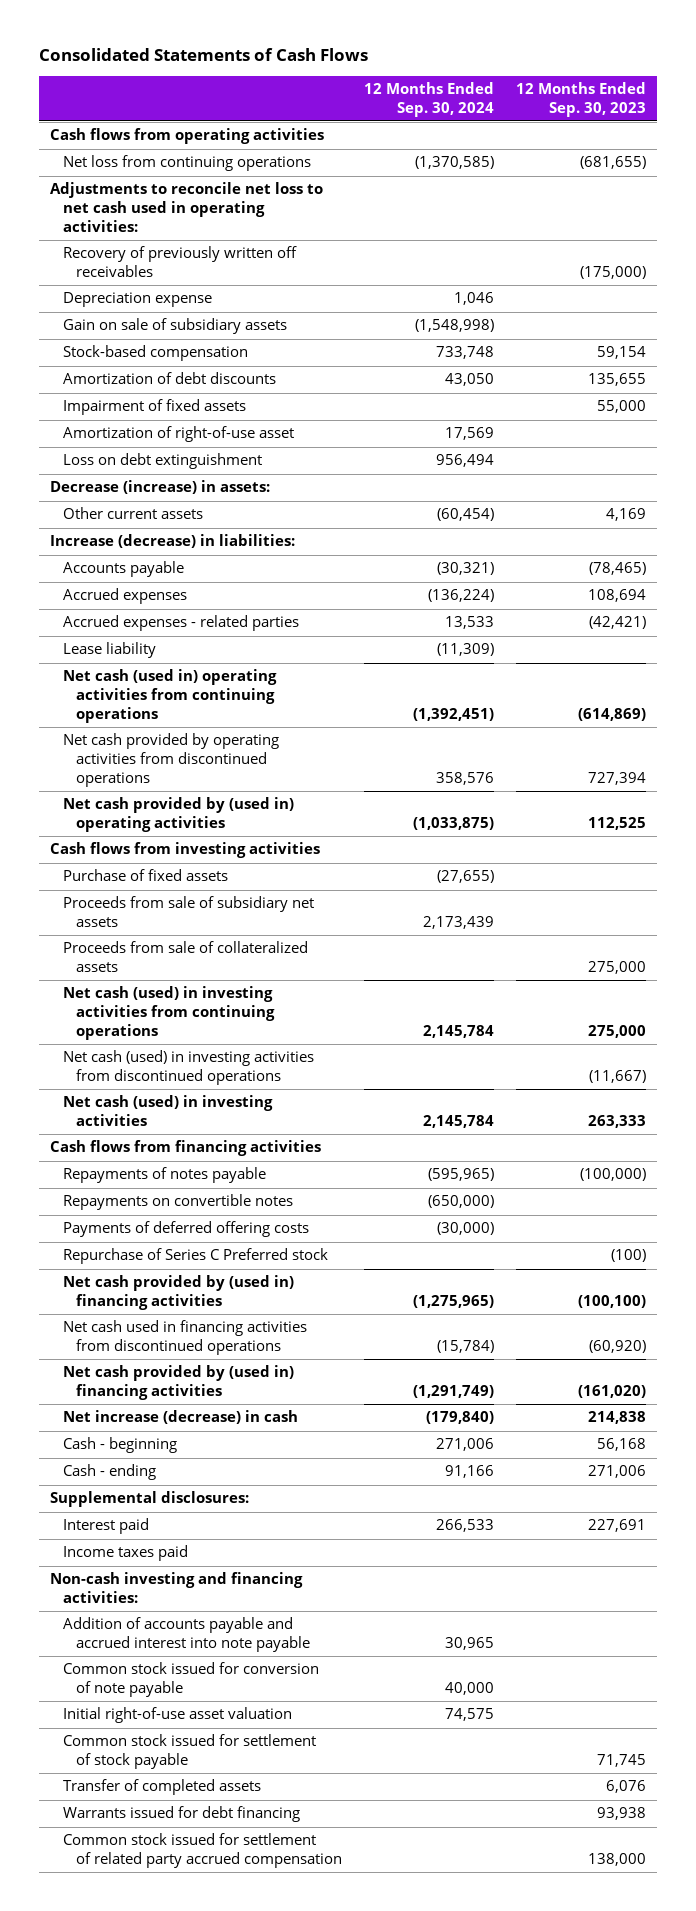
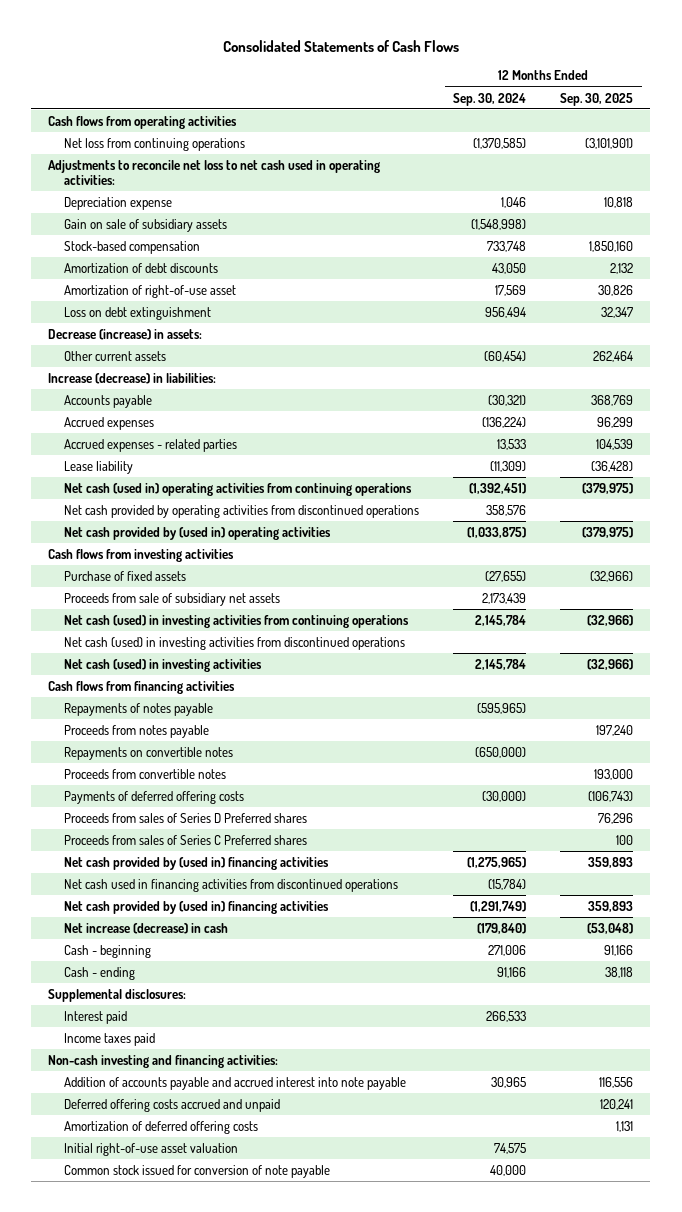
[516,81,647,117] 12 Months Ended Sep. 30, 2023 -> none
none -> [560,92,634,106] Sep. 30, 2025
[63,246,298,278] Recovery of previously written off receivables -> none
[63,399,247,416] Impairment of fixed assets -> none
[63,941,309,973] Proceeds from sale of collateralized assets -> none
none -> [63,724,209,738] Proceeds from notes payable
none -> [63,768,226,779] Proceeds from convertible notes
[63,1248,329,1265] Repurchase of Series C Preferred stock -> none
none -> [63,812,307,823] Proceeds from sales of Series D Preferred shares
none -> [63,834,307,845] Proceeds from sales of Series C Preferred shares
none -> [63,1098,280,1112] Deferred offering costs accrued and unpaid
none -> [63,1120,258,1134] Amortization of deferred offering costs
[63,1734,317,1770] Common stock issued for settlement of stock payable -> none
[63,1779,262,1796] Transfer of completed assets -> none
[63,1806,301,1823] Warrants issued for debt financing -> none
[63,1833,343,1869] Common stock issued for settlement of related party accrued compensation -> none
[63,1662,320,1698] Common stock issued for conversion of note payable -> [63,1164,330,1178] Common stock issued for conversion of note payable

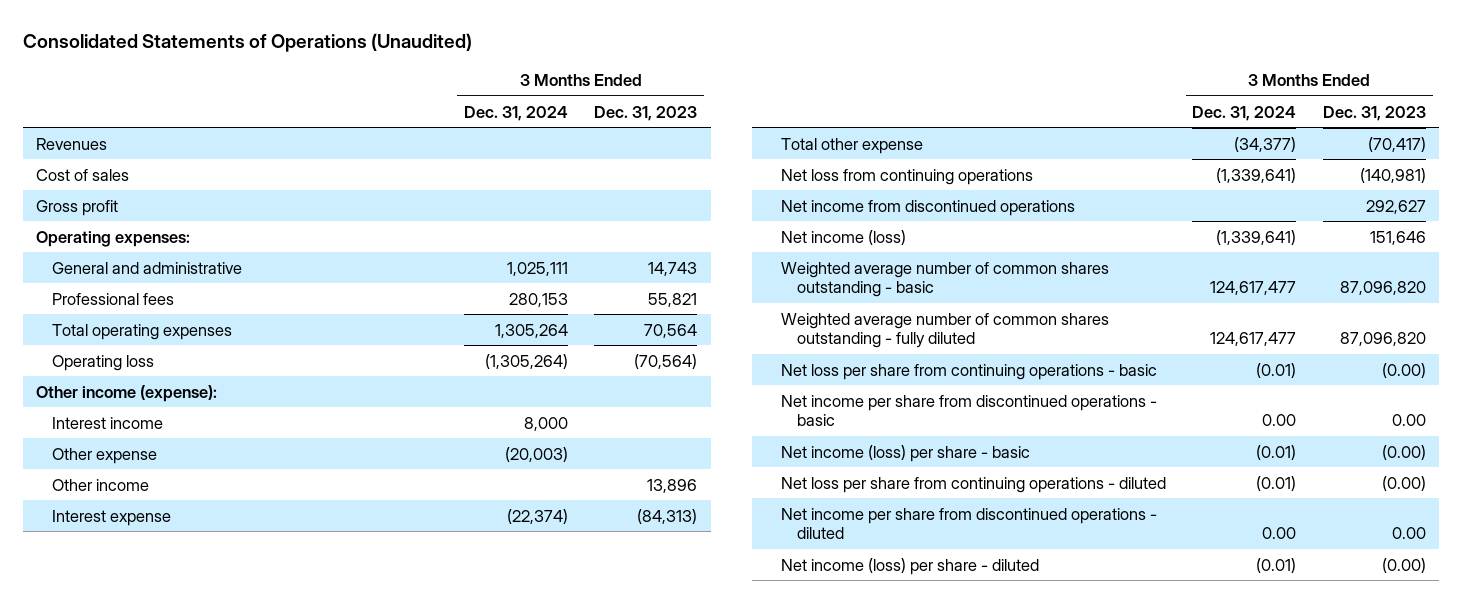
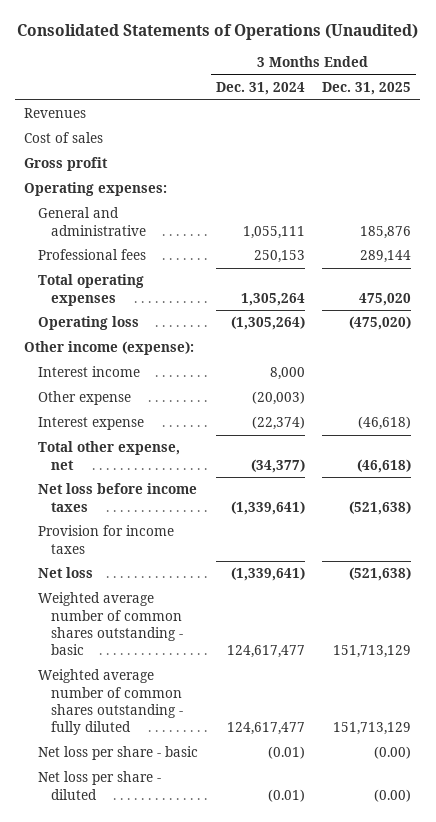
[594,105,698,121] Dec. 31, 2023 -> none
none -> [322,81,412,95] Dec. 31, 2025
[506,261,568,276] 1,025,111 -> [242,225,305,239] 1,055,111
[508,292,568,307] 280,153 -> [253,250,305,264] 250,153
[52,478,150,491] Other income -> none
[780,199,1075,216] Net income from discontinued operations -> none
[780,137,923,154] Total other expense -> [37,441,180,470] Total other expense, net
[780,168,1033,185] Net loss from continuing operations -> [37,483,197,512] Net loss before income taxes
none -> [37,525,174,554] Provision for income taxes
[780,229,906,245] Net income (loss) -> [37,567,93,579] Net loss
[780,363,1157,380] Net loss per share from continuing operations - basic -> none
[780,394,1157,427] Net income per share from discontinued operations - basic -> none
[780,476,1166,493] Net loss per share from continuing operations - diluted -> none
[780,507,1157,540] Net income per share from discontinued operations - diluted -> none
[780,444,1030,462] Net income (loss) per share - basic -> [37,746,198,761] Net loss per share - basic
[780,557,1039,575] Net income (loss) per share - diluted -> [37,771,161,800] Net loss per share - diluted

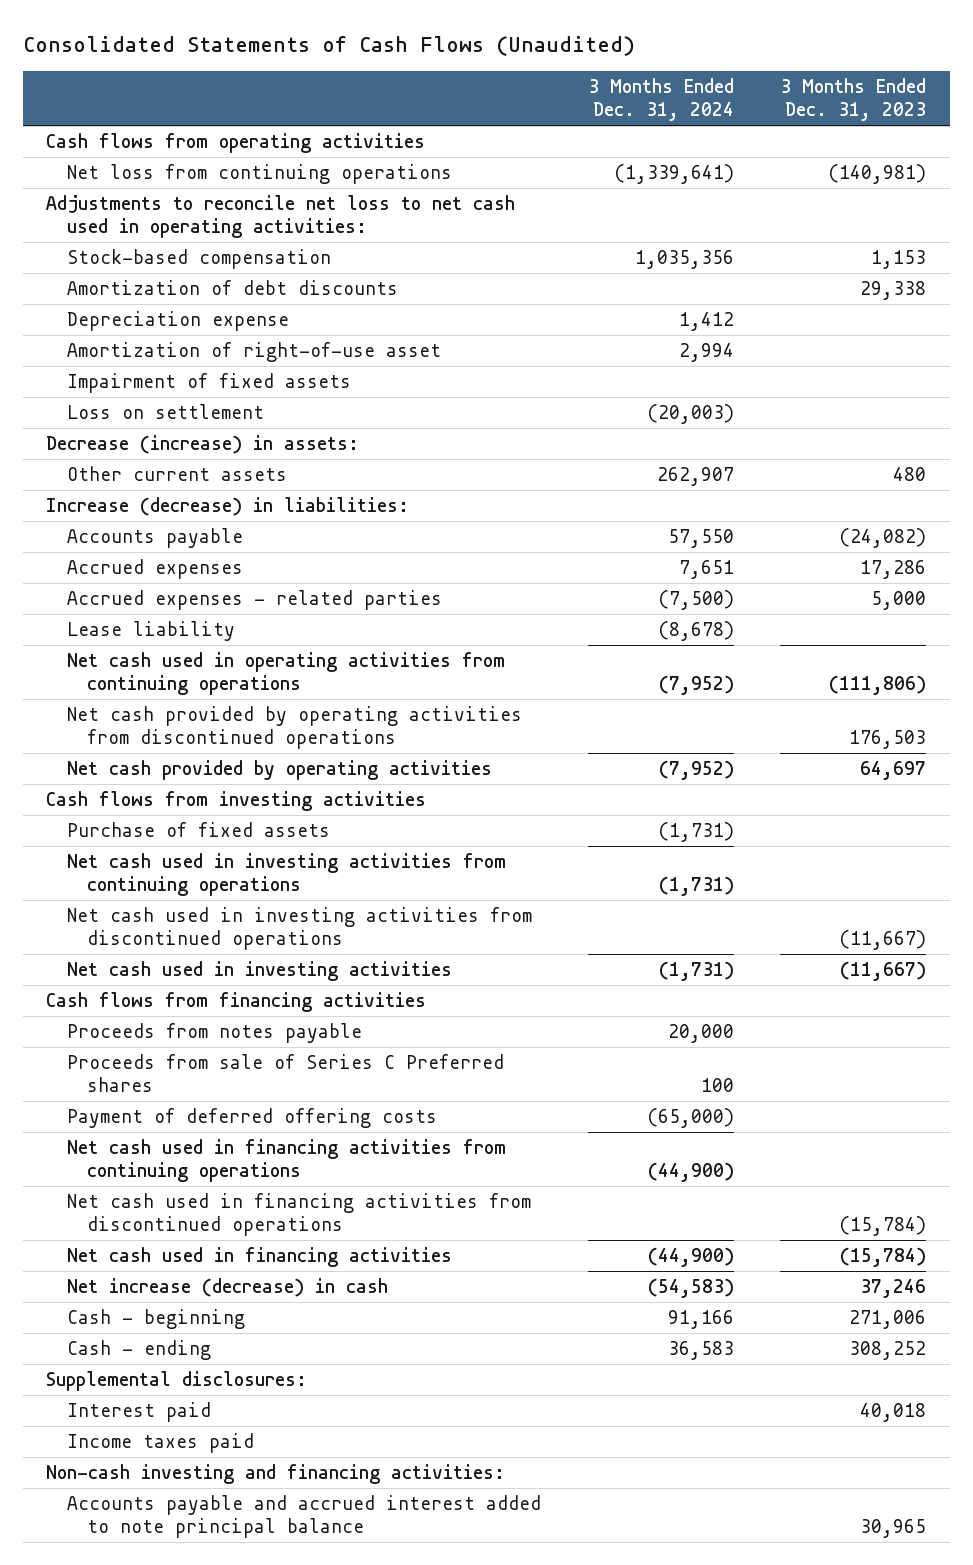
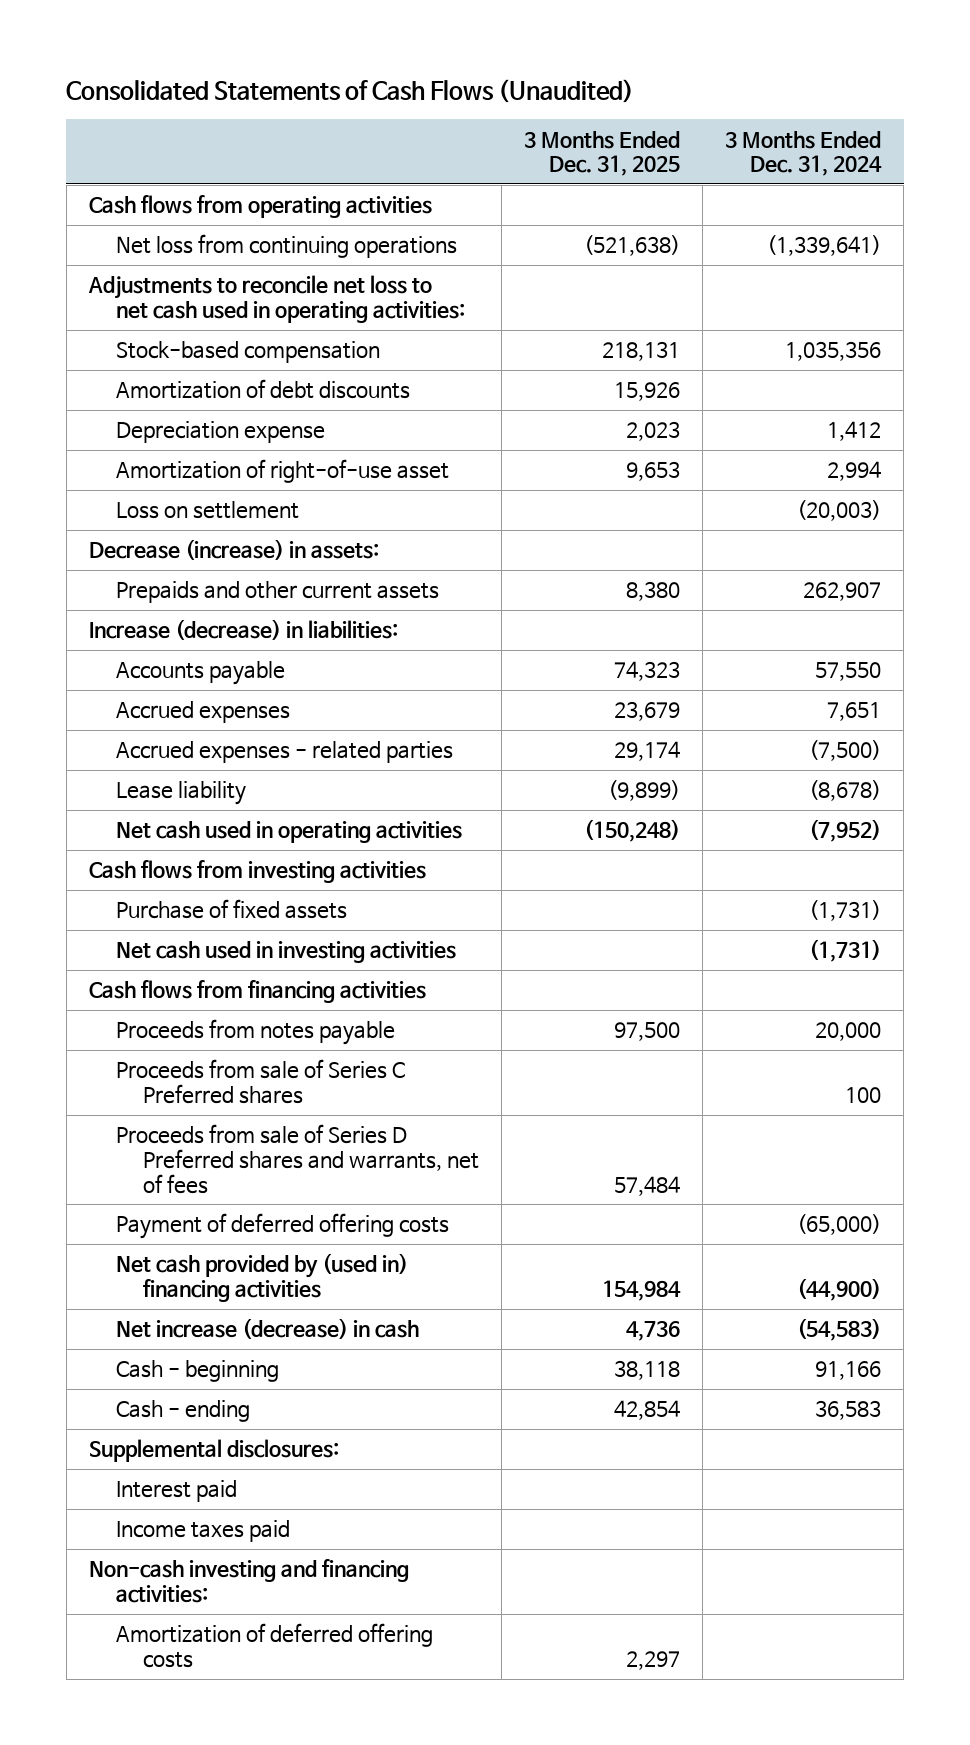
[780,77,927,122] 3 Months Ended Dec. 31, 2023 -> none
none -> [523,130,680,177] 3 Months Ended Dec. 31, 2025
[66,372,351,393] Impairment of fixed assets -> none
[66,465,287,481] Other current assets -> [116,581,440,604] Prepaids and other current assets
[66,651,505,696] Net cash used in operating activities from continuing operations -> none
[66,705,522,750] Net cash provided by operating activities from discontinued operations -> none
[66,759,492,780] Net cash provided by operating activities -> [116,821,463,844] Net cash used in operating activities
[66,852,506,897] Net cash used in investing activities from continuing operations -> none
[66,906,532,951] Net cash used in investing activities from discontinued operations -> none
none -> [116,1124,479,1194] Proceeds from sale of Series D Preferred shares and warrants, net of fees
[66,1138,506,1183] Net cash used in financing activities from continuing operations -> none
[66,1192,531,1237] Net cash used in financing activities from discontinued operations -> none
[66,1246,452,1267] Net cash used in financing activities -> [116,1253,409,1302] Net cash provided by (used in) financing activities
[66,1494,541,1539] Accounts payable and accrued interest added to note principal balance -> none
none -> [116,1623,434,1668] Amortization of deferred offering costs

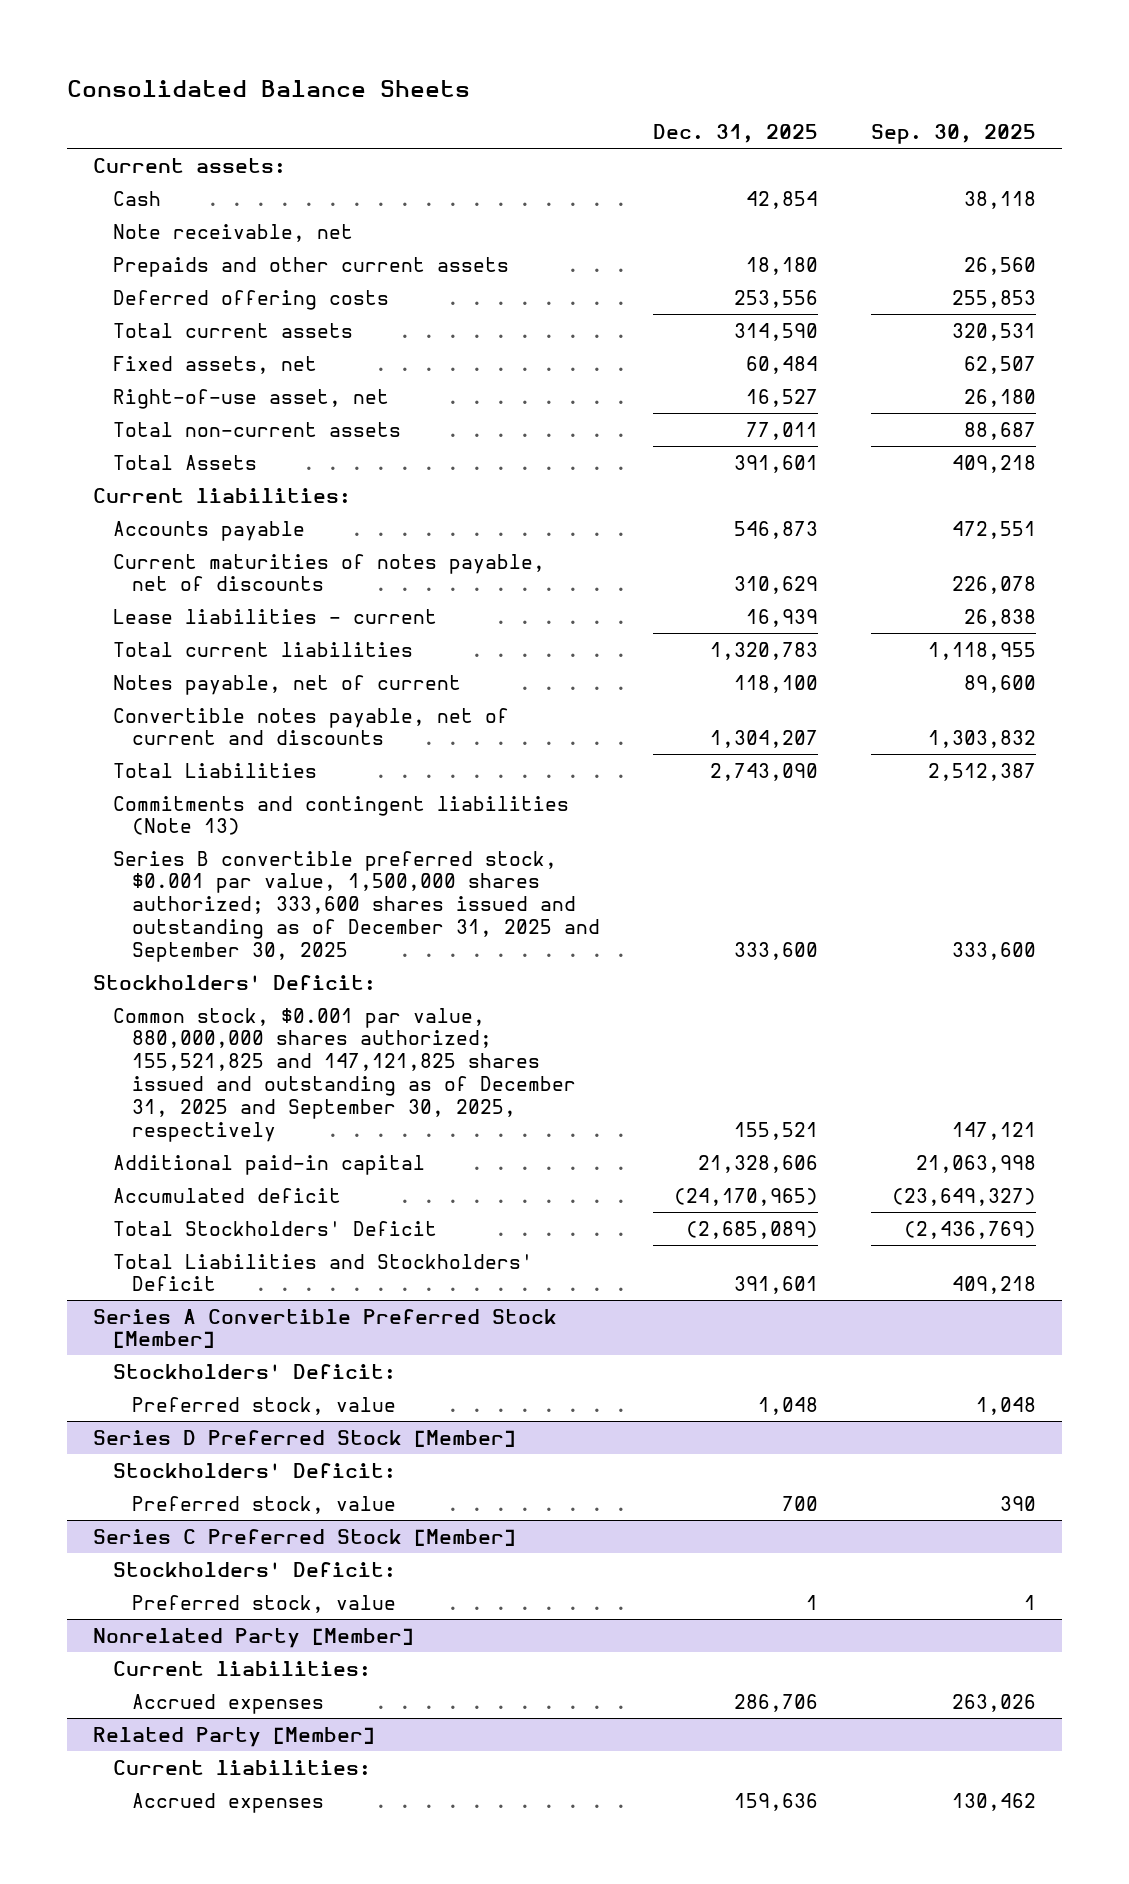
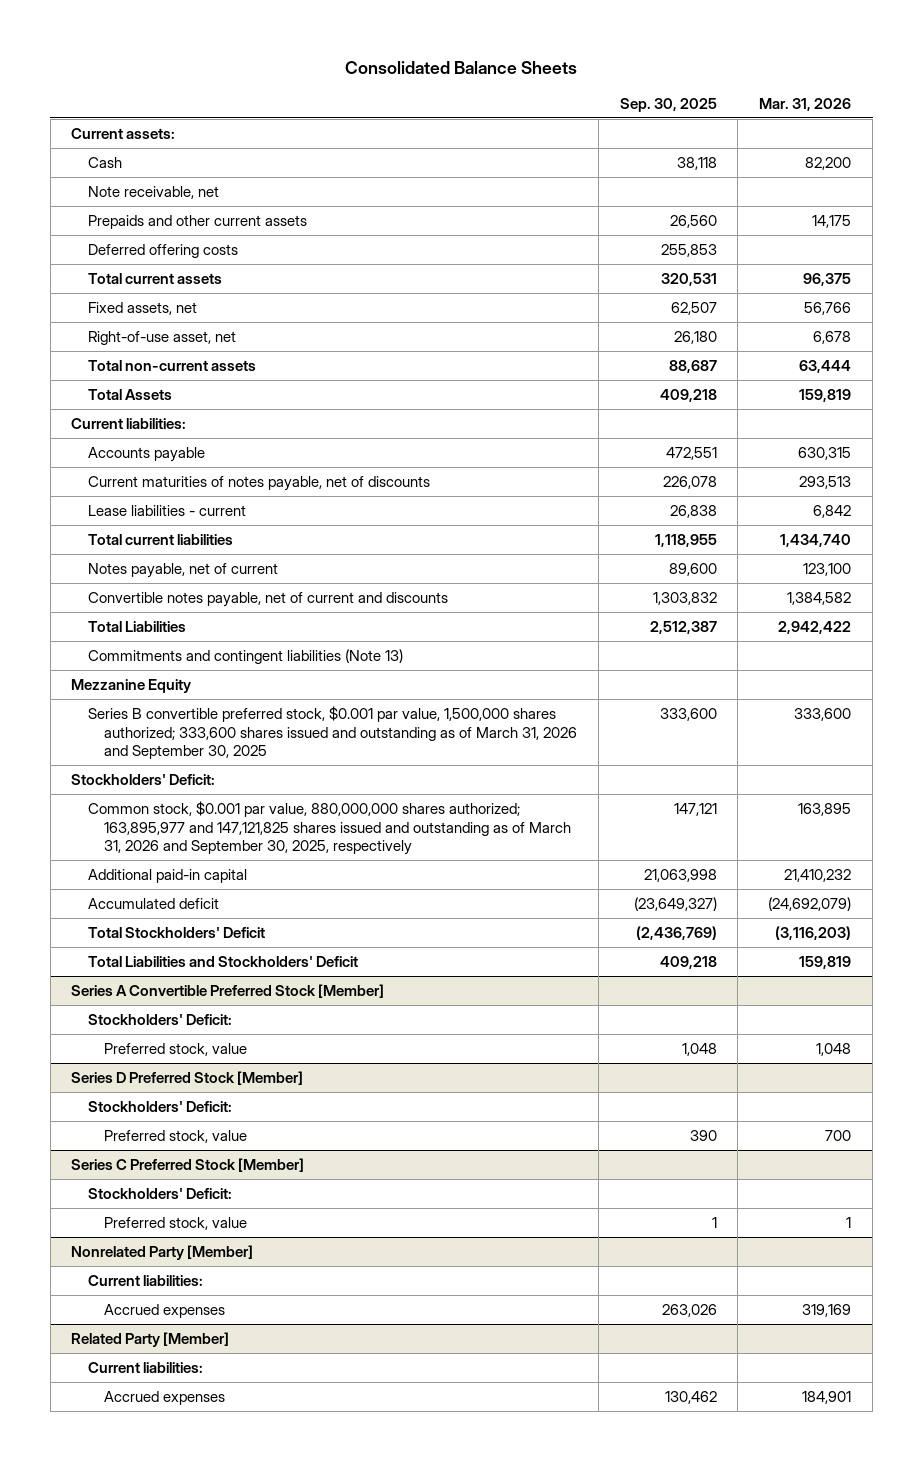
[653,124,819,144] Dec. 31, 2025 -> none
none -> [759,97,852,111] Mar. 31, 2026
none -> [71,679,192,694] Mezzanine Equity
[112,850,601,962] Series B convertible preferred stock, $0.001 par value, 1,500,000 shares authorized; 333,600 shares issued and outstanding as of December 31, 2025 and September 30, 2025 -> [87,706,577,760] Series B convertible preferred stock, $0.001 par value, 1,500,000 shares authorized; 333,600 shares issued and outstanding as of March 31, 2026 and September 30, 2025
[112,1007,577,1142] Common stock, $0.001 par value, 880,000,000 shares authorized; 155,521,825 and 147,121,825 shares issued and outstanding as of December 31, 2025 and September 30, 2025, respectively -> [87,801,571,856] Common stock, $0.001 par value, 880,000,000 shares authorized; 163,895,977 and 147,121,825 shares issued and outstanding as of March 31, 2026 and September 30, 2025, respectively

